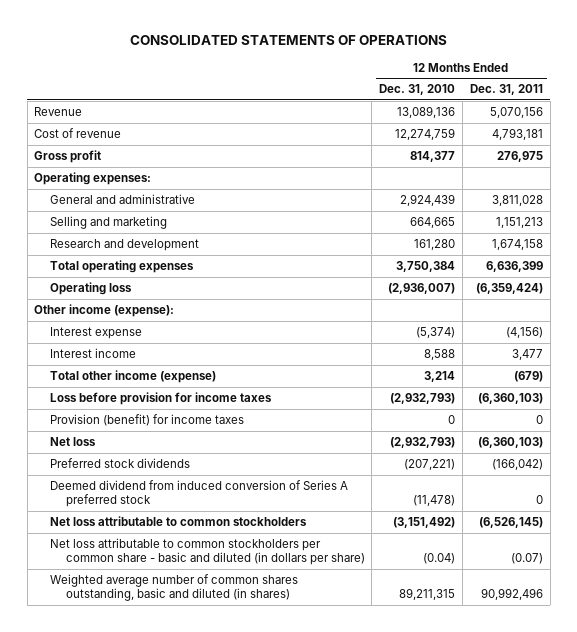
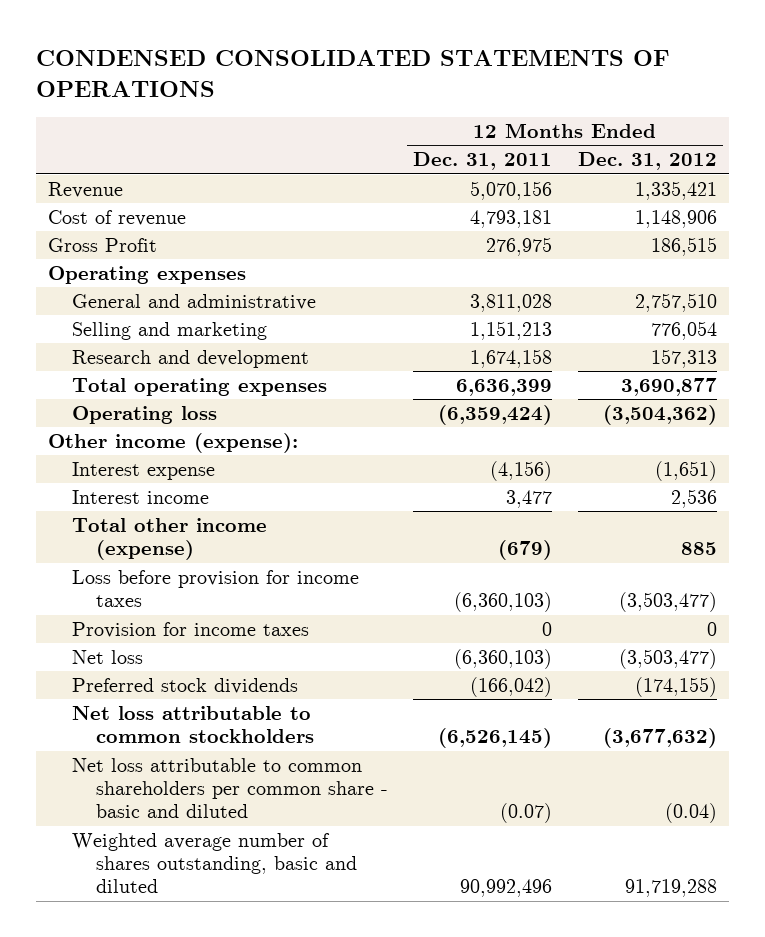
[129,35,447,46] CONSOLIDATED STATEMENTS OF OPERATIONS -> [35,50,670,98] CONDENSED CONSOLIDATED STATEMENTS OF OPERATIONS
[379,84,456,96] Dec. 31, 2010 -> none
none -> [577,152,717,171] Dec. 31, 2012
[34,149,102,163] Gross profit -> [48,238,158,253] Gross Profit
[34,171,152,185] Operating expenses: -> [48,266,247,285] Operating expenses
[49,413,244,426] Provision (benefit) for income taxes -> [72,622,310,639] Provision for income taxes
[49,479,348,508] Deemed dividend from induced conversion of Series A preferred stock -> none
[49,537,365,566] Net loss attributable to common stockholders per common share - basic and diluted (in dollars per share) -> [72,758,389,819] Net loss attributable to common shareholders per common share - basic and diluted
[49,573,298,602] Weighted average number of common shares outstanding, basic and diluted (in shares) -> [72,833,358,894] Weighted average number of shares outstanding, basic and diluted

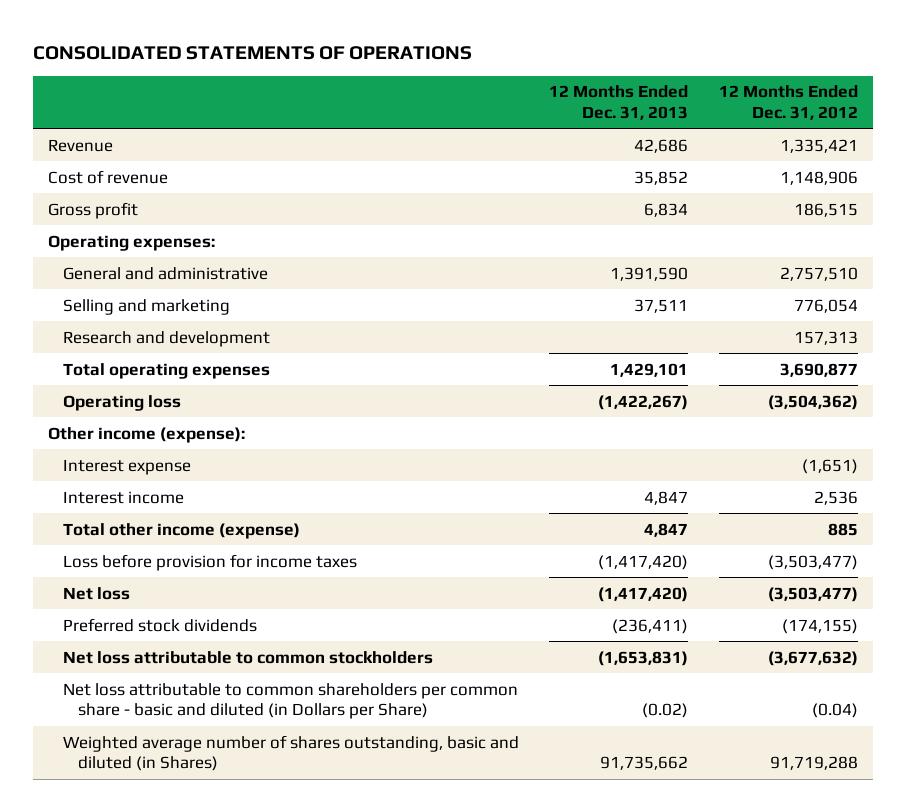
[35,50,670,98] CONDENSED CONSOLIDATED STATEMENTS OF OPERATIONS -> [32,45,472,60] CONSOLIDATED STATEMENTS OF OPERATIONS
[413,152,553,171] Dec. 31, 2011 -> none
none -> [549,85,689,120] 12 Months Ended Dec. 31, 2013
[48,238,158,253] Gross Profit -> [47,201,138,219] Gross profit
[48,266,247,285] Operating expenses -> [47,234,215,251] Operating expenses:
[72,622,310,639] Provision for income taxes -> none
[72,758,389,819] Net loss attributable to common shareholders per common share - basic and diluted -> [62,682,518,720] Net loss attributable to common shareholders per common share - basic and diluted (in Dollars per Share)
[72,833,358,894] Weighted average number of shares outstanding, basic and diluted -> [62,734,519,772] Weighted average number of shares outstanding, basic and diluted (in Shares)

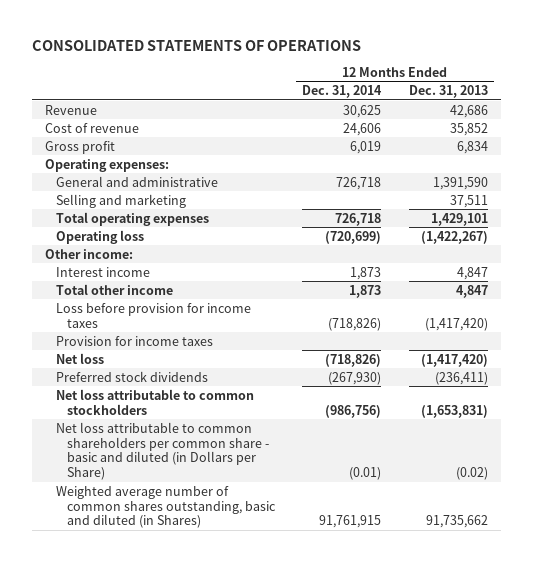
[718,85,858,120] 12 Months Ended Dec. 31, 2012 -> none
none -> [302,85,383,99] Dec. 31, 2014
[62,330,270,347] Research and development -> none
[62,458,191,475] Interest expense -> none
[47,426,245,443] Other income (expense): -> [45,248,134,259] Other income:
[62,522,300,539] Total other income (expense) -> [56,283,174,295] Total other income
none -> [56,335,214,346] Provision for income taxes
[62,734,519,772] Weighted average number of shares outstanding, basic and diluted (in Shares) -> [56,485,277,529] Weighted average number of common shares outstanding, basic and diluted (in Shares)

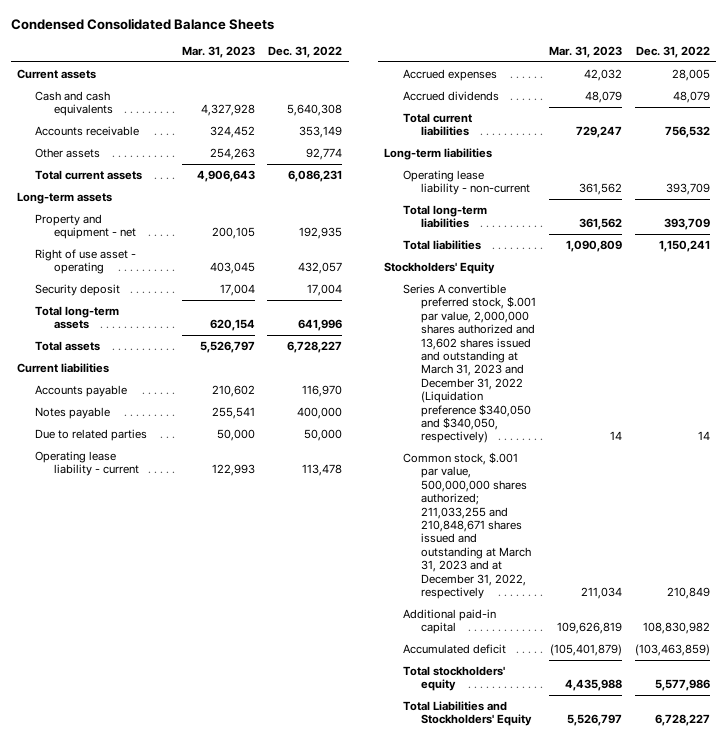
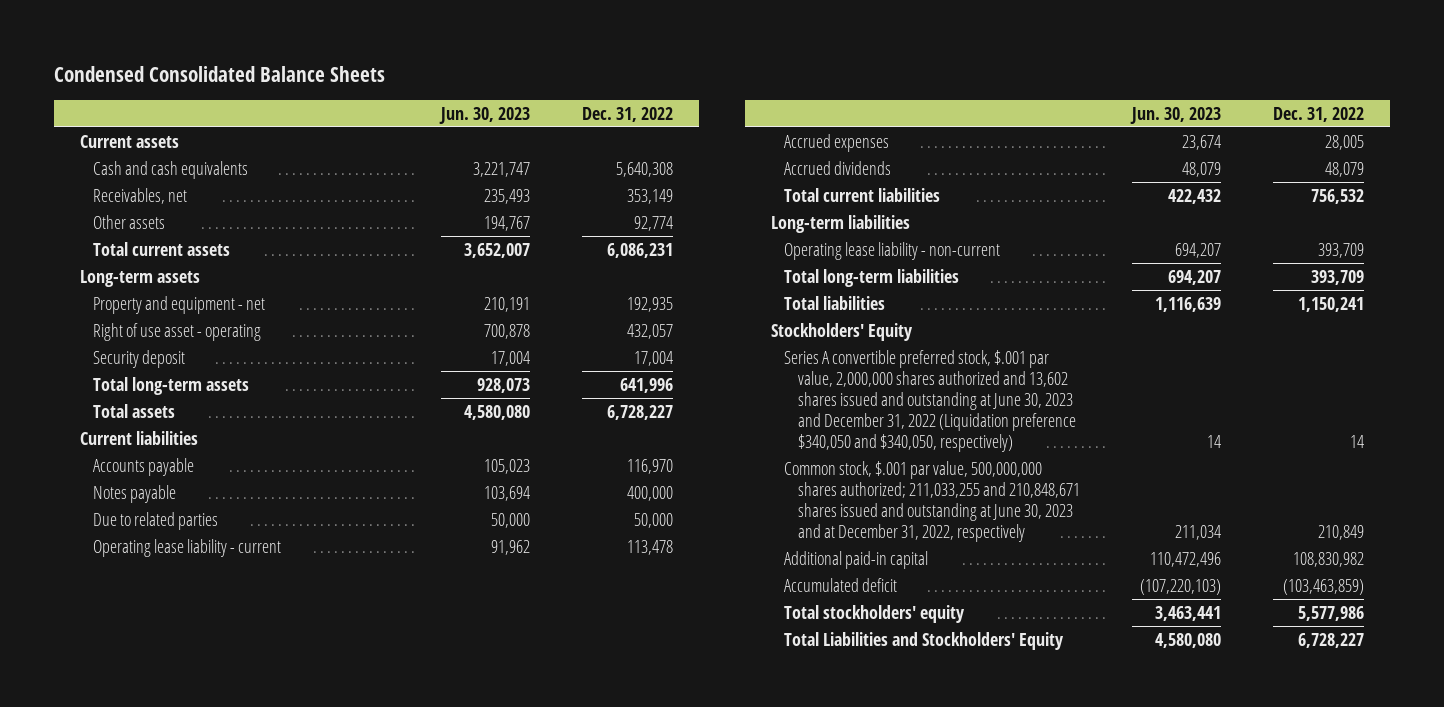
[181,46,255,59] Mar. 31, 2023 -> none
none -> [438,106,530,124] Jun. 30, 2023
[35,125,140,136] Accounts receivable -> [93,187,188,204] Receivables, net
[402,283,537,444] Series A convertible preferred stock, $.001 par value, 2,000,000 shares authorized and 13,602 shares issued and outstanding at March 31, 2023 and December 31, 2022 (Liquidation preference $340,050 and $340,050, respectively) -> [784,349,1076,453] Series A convertible preferred stock, $.001 par value, 2,000,000 shares authorized and 13,602 shares issued and outstanding at June 30, 2023 and December 31, 2022 (Liquidation preference $340,050 and $340,050, respectively)
[402,451,532,599] Common stock, $.001 par value, 500,000,000 shares authorized; 211,033,255 and 210,848,671 shares issued and outstanding at March 31, 2023 and at December 31, 2022, respectively -> [784,460,1080,543] Common stock, $.001 par value, 500,000,000 shares authorized; 211,033,255 and 210,848,671 shares issued and outstanding at June 30, 2023 and at December 31, 2022, respectively

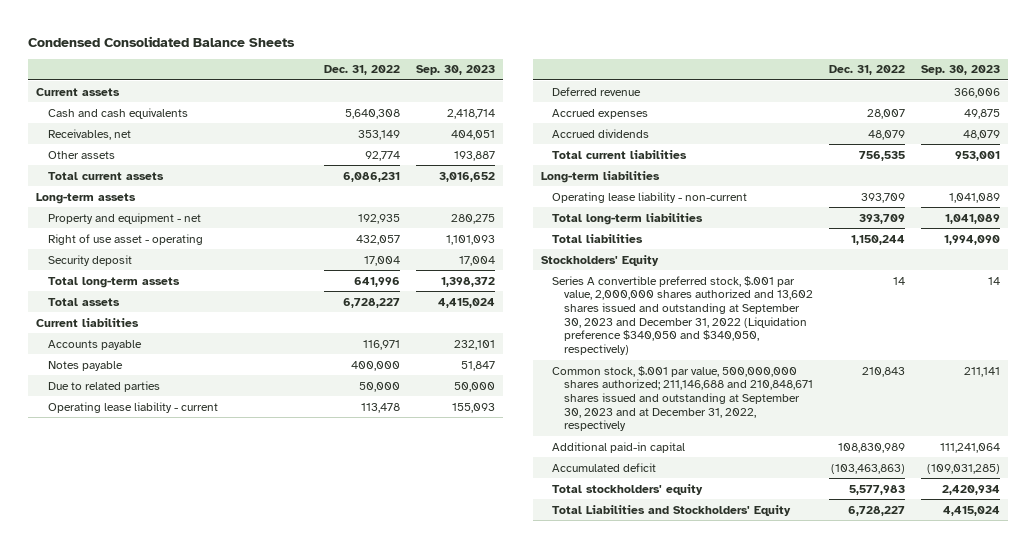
[438,106,530,124] Jun. 30, 2023 -> none
none -> [416,65,496,76] Sep. 30, 2023
[627,458,674,474] 116,970 -> [363,339,401,350] 116,971
none -> [552,86,642,96] Deferred revenue
[1325,134,1365,150] 28,005 -> [866,108,905,119] 28,007
[1311,188,1365,204] 756,532 -> [858,150,905,161] 756,535
[1298,296,1365,312] 1,150,241 -> [850,234,905,245] 1,150,244
[784,349,1076,453] Series A convertible preferred stock, $.001 par value, 2,000,000 shares authorized and 13,602 shares issued and outstanding at June 30, 2023 and December 31, 2022 (Liquidation preference $340,050 and $340,050, respectively) -> [552,275,813,356] Series A convertible preferred stock, $.001 par value, 2,000,000 shares authorized and 13,602 shares issued and outstanding at September 30, 2023 and December 31, 2022 (Liquidation preference $340,050 and $340,050, respectively)
[784,460,1080,543] Common stock, $.001 par value, 500,000,000 shares authorized; 211,033,255 and 210,848,671 shares issued and outstanding at June 30, 2023 and at December 31, 2022, respectively -> [552,365,813,432] Common stock, $.001 par value, 500,000,000 shares authorized; 211,146,688 and 210,848,671 shares issued and outstanding at September 30, 2023 and at December 31, 2022, respectively
[1318,525,1365,541] 210,849 -> [861,366,905,377] 210,843
[1293,551,1365,567] 108,830,982 -> [837,442,905,453] 108,830,989
[1283,578,1365,595] (103,463,859) -> [830,463,905,474] (103,463,863)
[1298,605,1365,621] 5,577,986 -> [848,484,905,495] 5,577,983

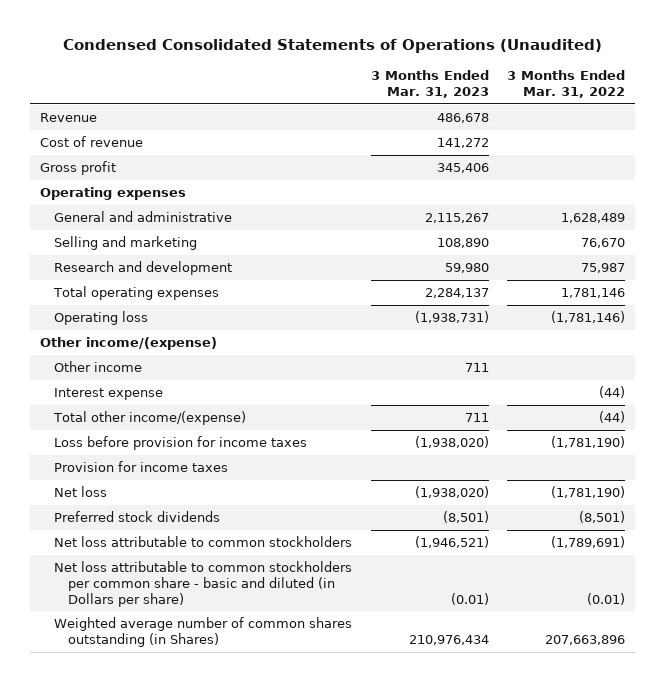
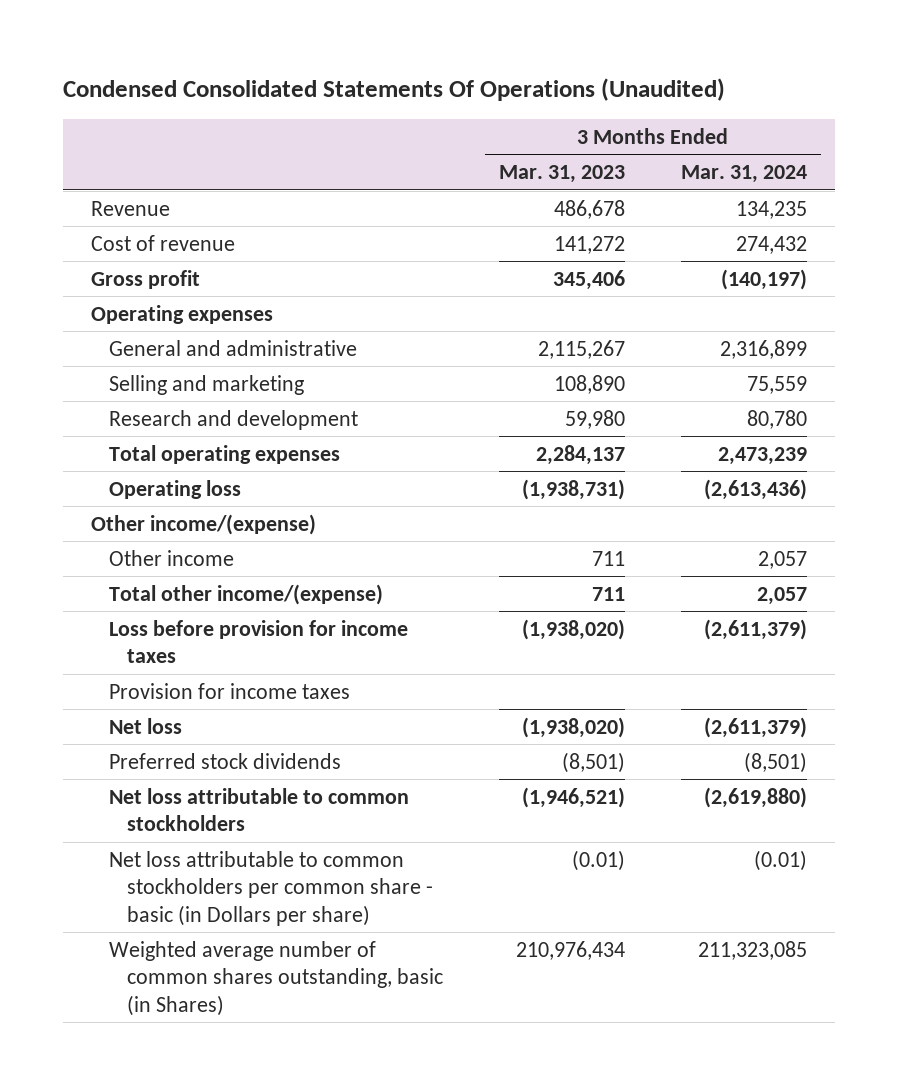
[62,39,602,54] Condensed Consolidated Statements of Operations (Unaudited) -> [63,78,726,102] Condensed Consolidated Statements Of Operations (Unaudited)
[507,70,626,99] 3 Months Ended Mar. 31, 2022 -> none
none -> [680,165,807,184] Mar. 31, 2024
[53,388,163,401] Interest expense -> none
[53,561,352,607] Net loss attributable to common stockholders per common share - basic and diluted (in Dollars per share) -> [108,850,433,926] Net loss attributable to common stockholders per common share - basic (in Dollars per share)
[53,617,352,647] Weighted average number of common shares outstanding (in Shares) -> [108,940,443,1016] Weighted average number of common shares outstanding, basic (in Shares)

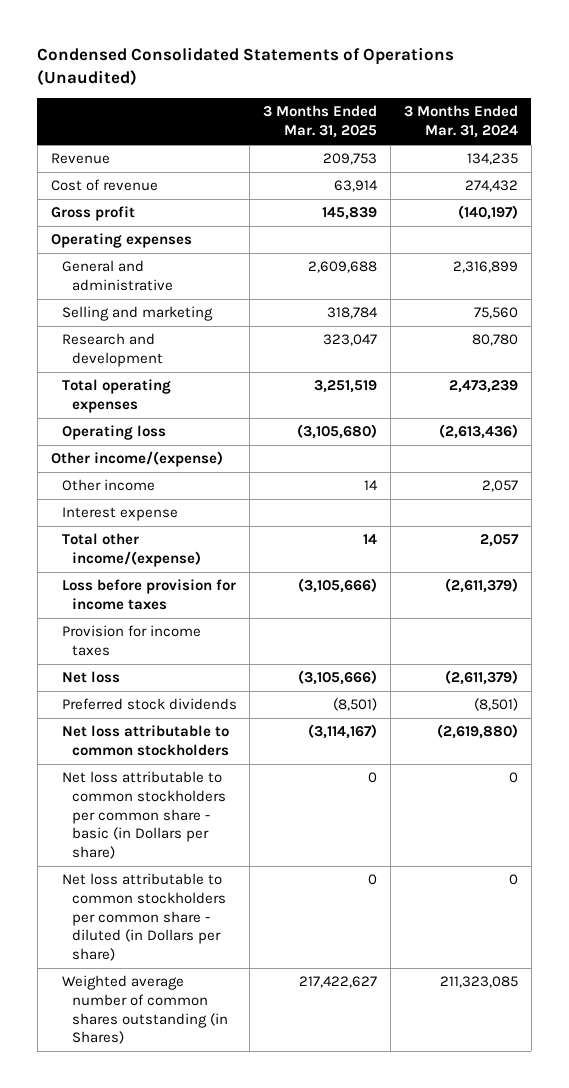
[63,78,726,102] Condensed Consolidated Statements Of Operations (Unaudited) -> [37,47,455,87] Condensed Consolidated Statements of Operations (Unaudited)
[498,165,625,184] Mar. 31, 2023 -> none
none -> [263,105,378,139] 3 Months Ended Mar. 31, 2025
[746,375,807,394] 75,559 -> [474,307,519,320] 75,560
none -> [61,507,178,522] Interest expense
[753,849,807,871] (0.01) -> [509,772,519,784] 0
none -> [61,873,227,961] Net loss attributable to common stockholders per common share - diluted (in Dollars per share)
[108,940,443,1016] Weighted average number of common shares outstanding, basic (in Shares) -> [61,975,229,1045] Weighted average number of common shares outstanding (in Shares)

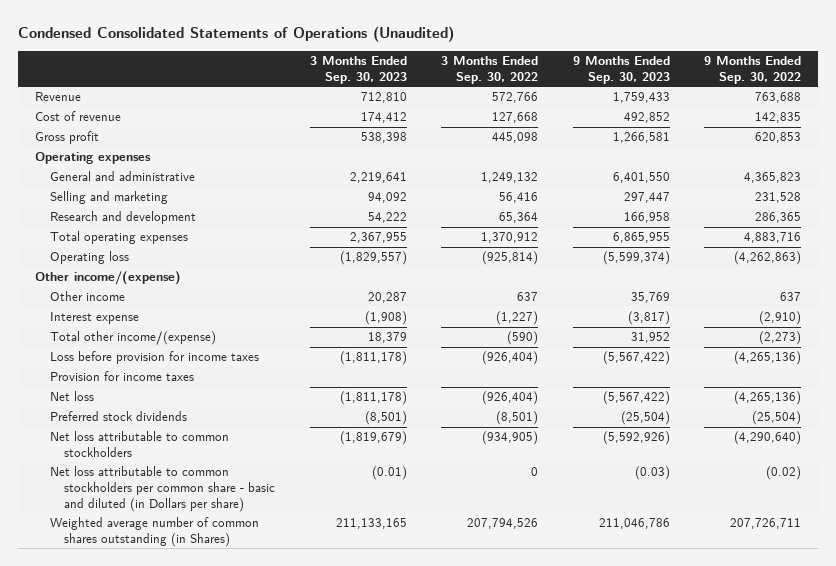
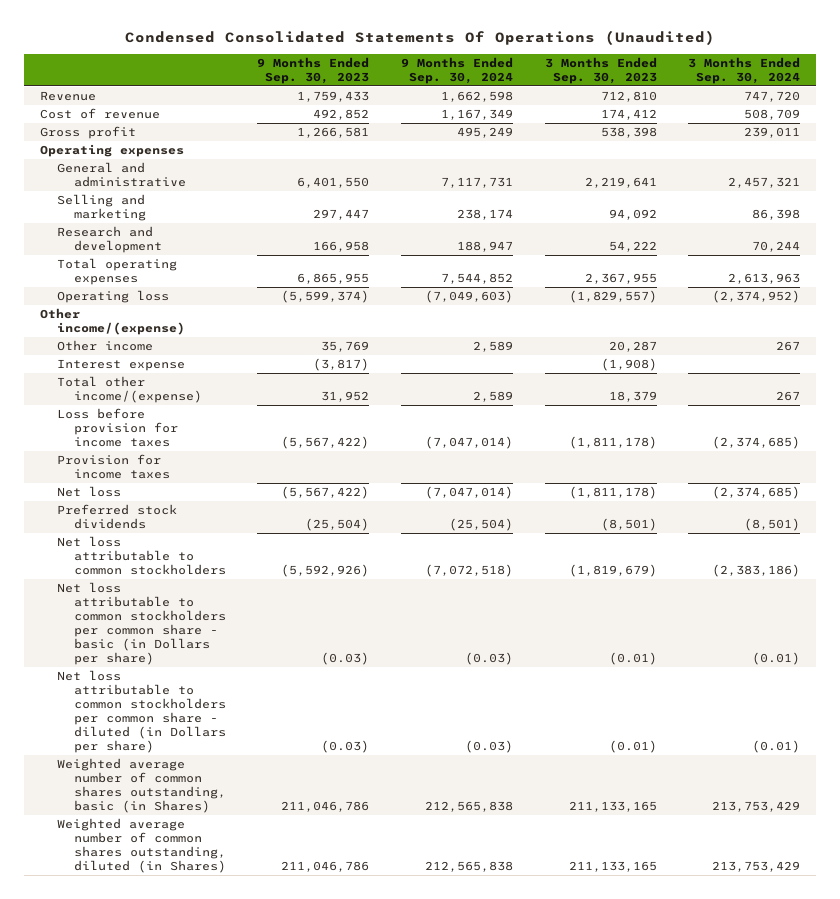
[18,26,455,43] Condensed Consolidated Statements of Operations (Unaudited) -> [125,30,716,46] Condensed Consolidated Statements Of Operations (Unaudited)
[441,56,539,84] 3 Months Ended Sep. 30, 2022 -> none
[704,56,802,84] 9 Months Ended Sep. 30, 2022 -> none
none -> [400,57,513,85] 9 Months Ended Sep. 30, 2024
none -> [688,57,801,85] 3 Months Ended Sep. 30, 2024
[49,466,276,512] Net loss attributable to common stockholders per common share - basic and diluted (in Dollars per share) -> [56,582,226,666] Net loss attributable to common stockholders per common share - basic (in Dollars per share)
none -> [56,670,226,754] Net loss attributable to common stockholders per common share - diluted (in Dollars per share)
[49,517,259,547] Weighted average number of common shares outstanding (in Shares) -> [56,758,226,814] Weighted average number of common shares outstanding, basic (in Shares)
none -> [56,818,226,874] Weighted average number of common shares outstanding, diluted (in Shares)

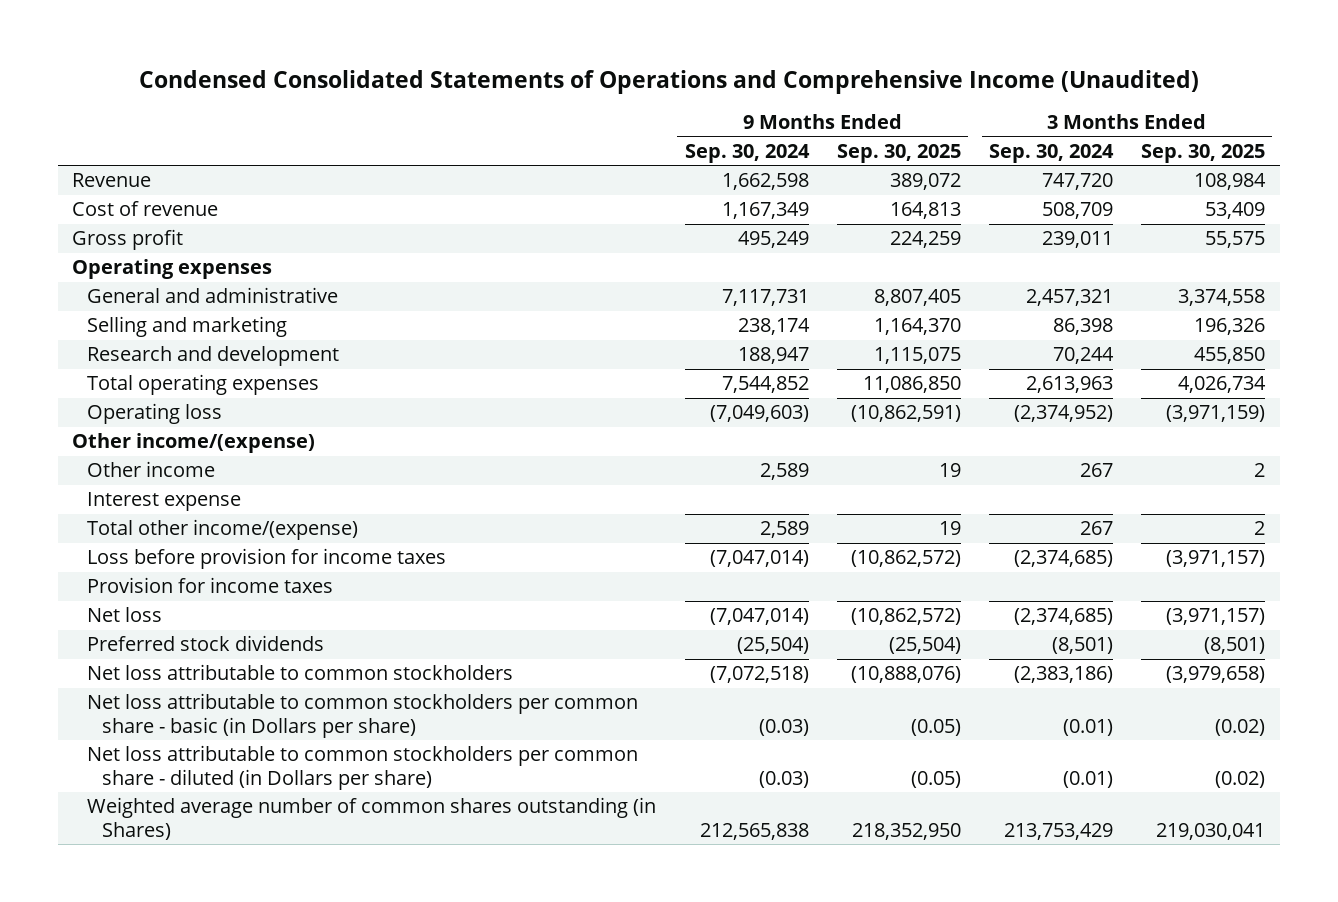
[125,30,716,46] Condensed Consolidated Statements Of Operations (Unaudited) -> [138,70,1199,95] Condensed Consolidated Statements of Operations and Comprehensive Income (Unaudited)
[257,57,370,85] 9 Months Ended Sep. 30, 2023 -> none
[544,57,657,85] 3 Months Ended Sep. 30, 2023 -> none
none -> [836,143,961,163] Sep. 30, 2025
none -> [1141,143,1266,163] Sep. 30, 2025
[56,818,226,874] Weighted average number of common shares outstanding, diluted (in Shares) -> none
[56,758,226,814] Weighted average number of common shares outstanding, basic (in Shares) -> [87,797,657,840] Weighted average number of common shares outstanding (in Shares)

